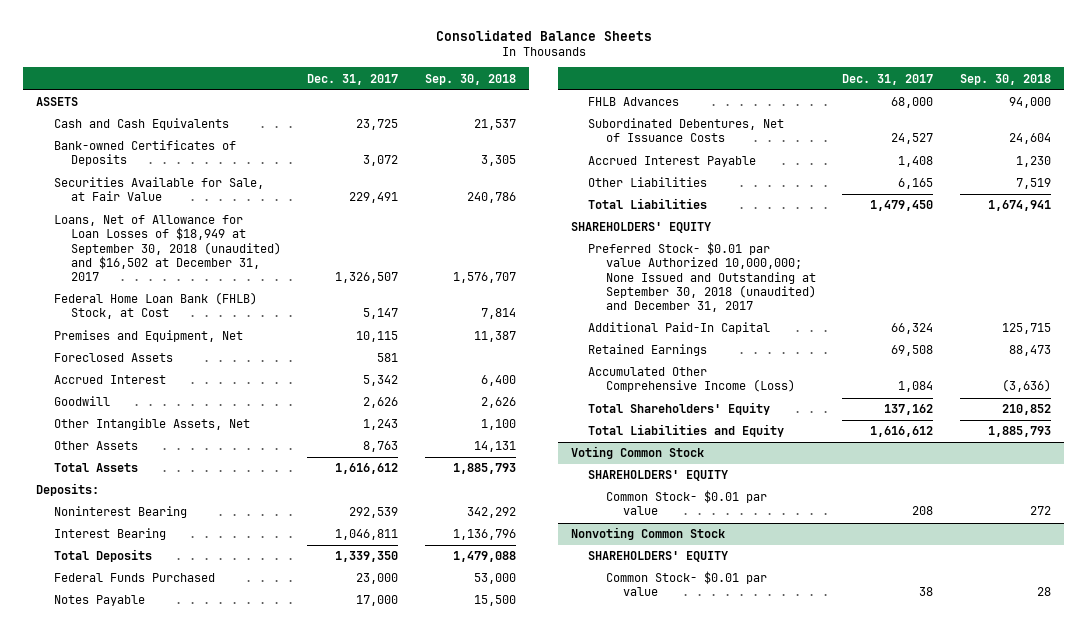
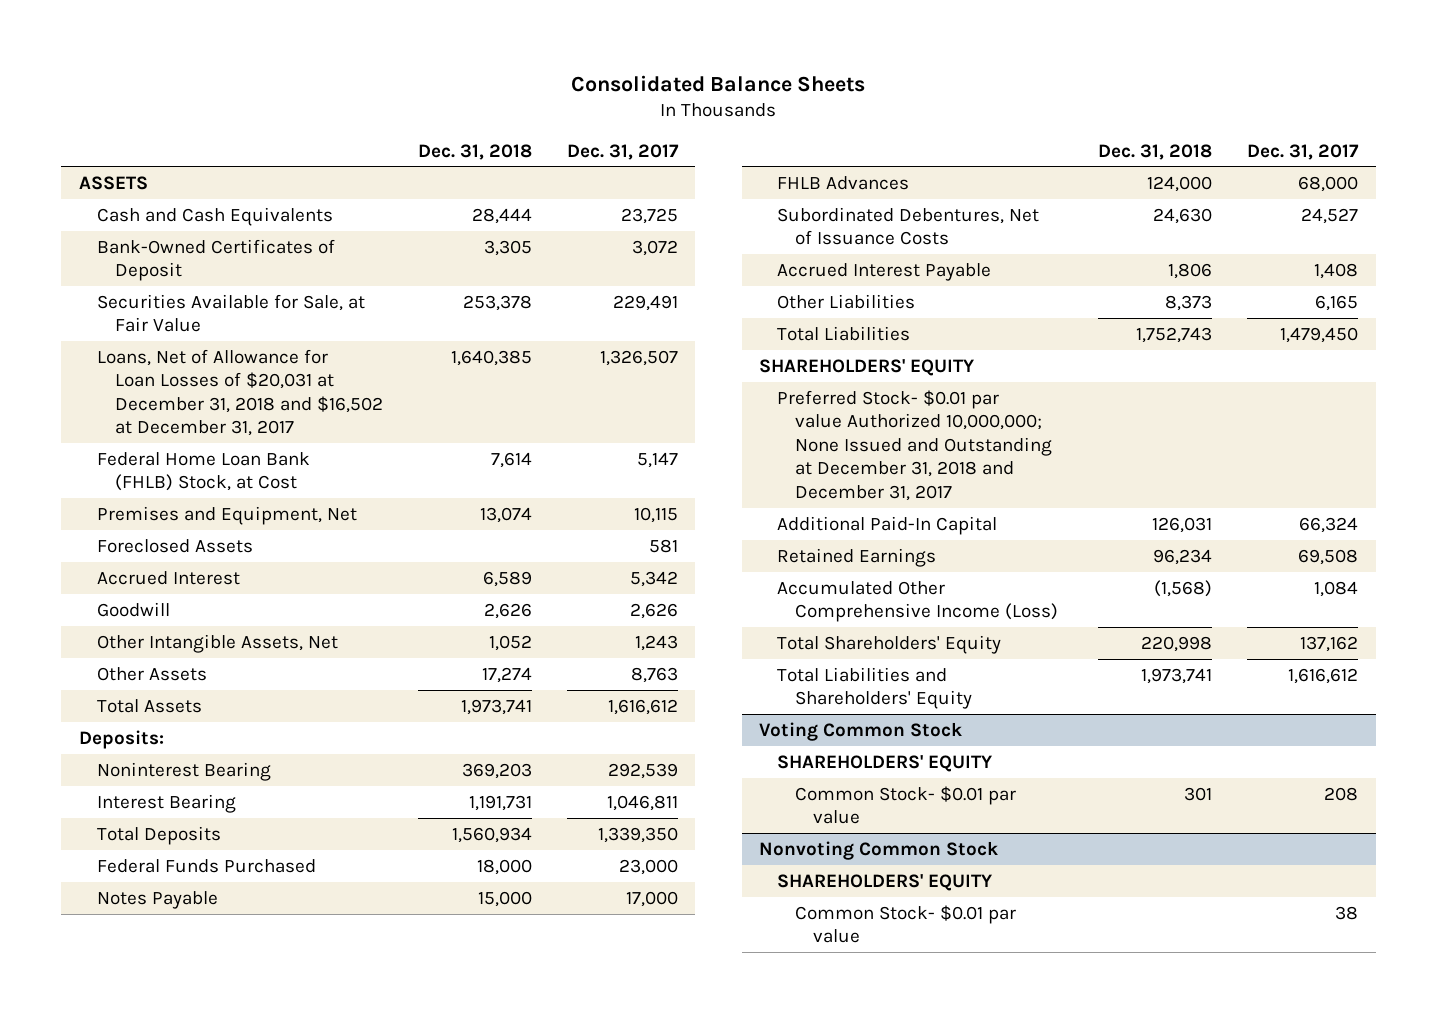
[425,73,517,85] Sep. 30, 2018 -> none
none -> [417,143,532,160] Dec. 31, 2018
[53,140,236,167] Bank-owned Certificates of Deposits -> [96,238,335,282] Bank-Owned Certificates of Deposit
[53,215,281,282] Loans, Net of Allowance for Loan Losses of $18,949 at September 30, 2018 (unaudited) and $16,502 at December 31, 2017 -> [96,348,383,437] Loans, Net of Allowance for Loan Losses of $20,031 at December 31, 2018 and $16,502 at December 31, 2017
[588,242,816,313] Preferred Stock- $0.01 par value Authorized 10,000,000; None Issued and Outstanding at September 30, 2018 (unaudited) and December 31, 2017 -> [777,389,1053,501] Preferred Stock- $0.01 par value Authorized 10,000,000; None Issued and Outstanding at December 31, 2018 and December 31, 2017
[588,424,785,438] Total Liabilities and Equity -> [777,666,973,710] Total Liabilities and Shareholders' Equity

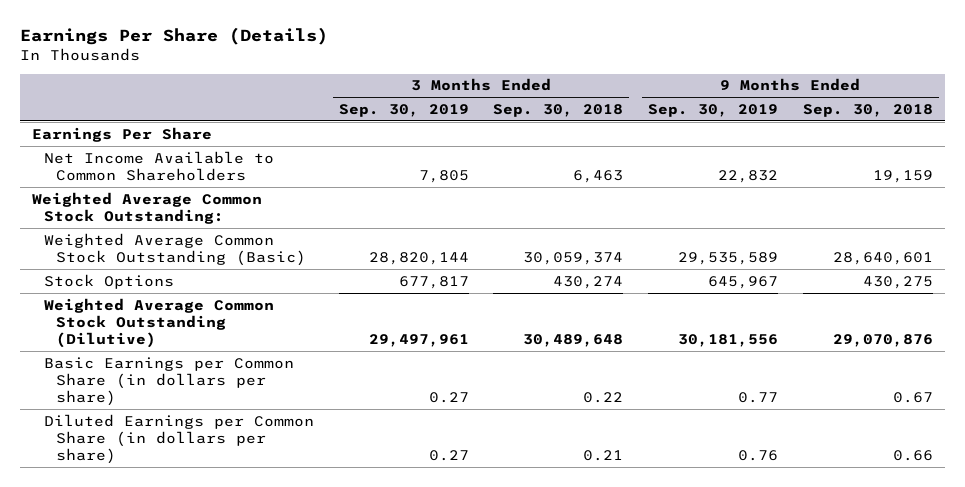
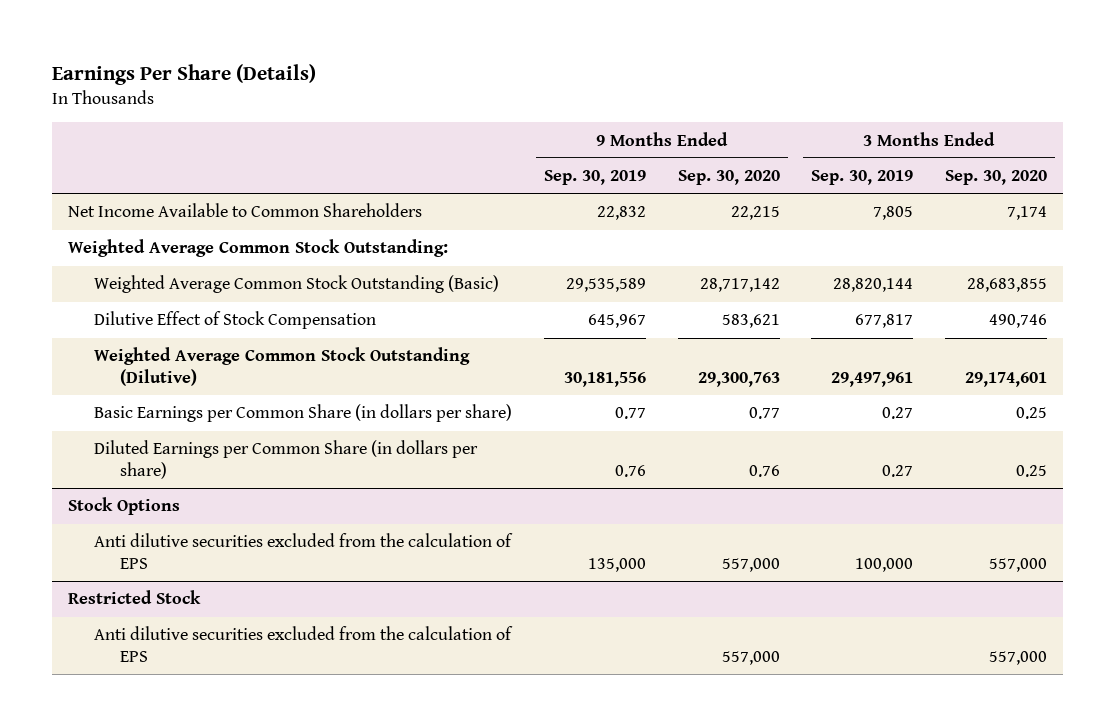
[493,103,624,117] Sep. 30, 2018 -> none
[802,103,933,117] Sep. 30, 2018 -> none
none -> [677,170,780,186] Sep. 30, 2020
none -> [944,170,1047,186] Sep. 30, 2020
[32,126,213,142] Earnings Per Share -> none
[44,273,175,289] Stock Options -> [94,311,377,330] Dilutive Effect of Stock Compensation
none -> [67,497,180,516] Stock Options
none -> [94,533,514,570] Anti dilutive securities excluded from the calculation of EPS
none -> [67,590,201,605] Restricted Stock
none -> [94,626,514,663] Anti dilutive securities excluded from the calculation of EPS

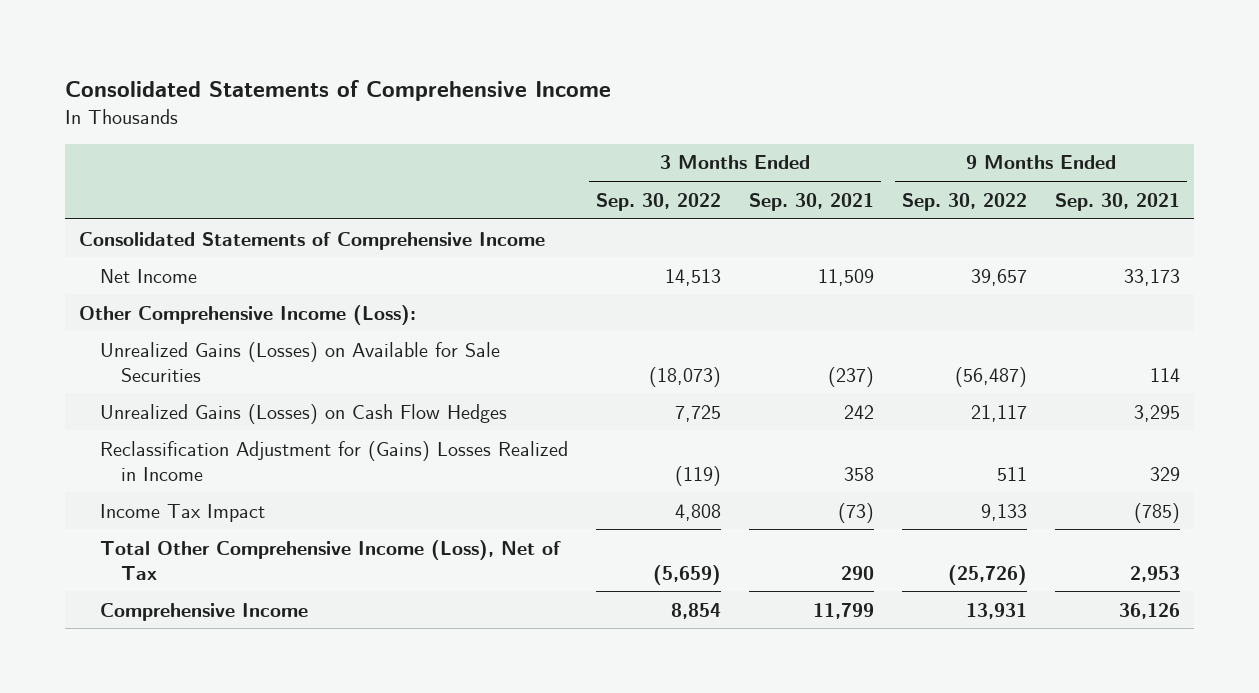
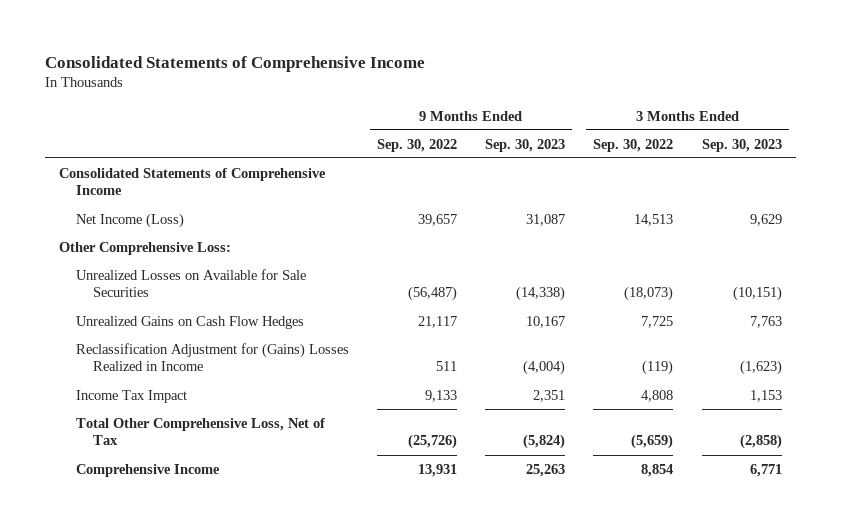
[748,192,874,211] Sep. 30, 2021 -> none
[1054,192,1180,211] Sep. 30, 2021 -> none
none -> [485,138,566,152] Sep. 30, 2023
none -> [701,138,782,152] Sep. 30, 2023
[100,268,198,283] Net Income -> [76,212,185,228] Net Income (Loss)
[79,304,417,325] Other Comprehensive Income (Loss): -> [59,241,232,255] Other Comprehensive Loss:
[100,341,501,382] Unrealized Gains (Losses) on Available for Sale Securities -> [76,268,307,298] Unrealized Losses on Available for Sale Securities
[100,403,508,424] Unrealized Gains (Losses) on Cash Flow Hedges -> [76,315,305,329] Unrealized Gains on Cash Flow Hedges
[100,539,562,580] Total Other Comprehensive Income (Loss), Net of Tax -> [76,417,326,446] Total Other Comprehensive Loss, Net of Tax

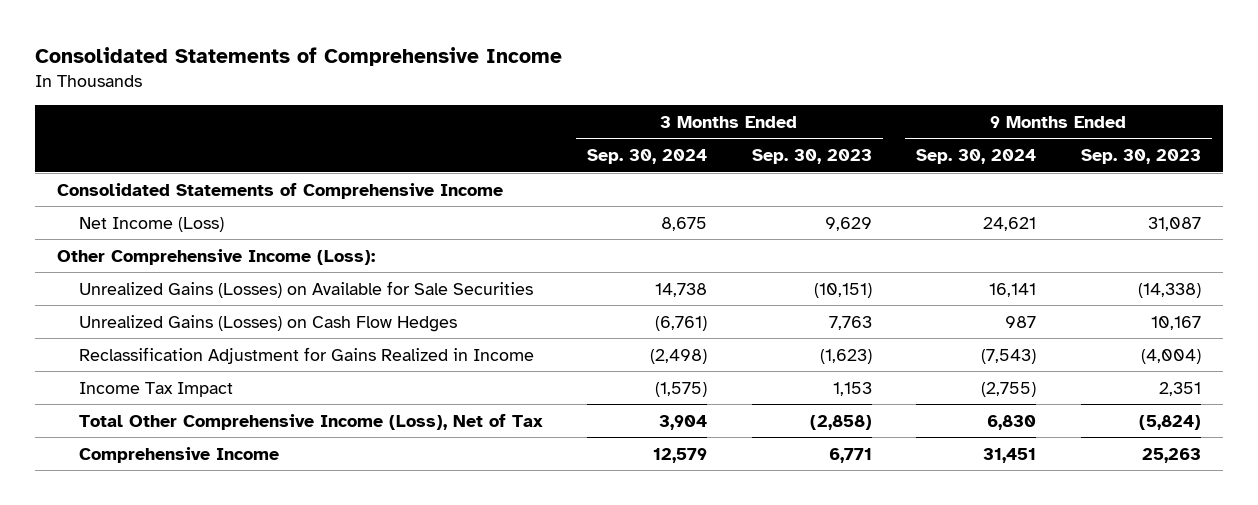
[377,138,458,152] Sep. 30, 2022 -> none
[593,138,674,152] Sep. 30, 2022 -> none
none -> [587,149,708,165] Sep. 30, 2024
none -> [916,149,1037,165] Sep. 30, 2024
[59,241,232,255] Other Comprehensive Loss: -> [57,248,376,265] Other Comprehensive Income (Loss):
[76,268,307,298] Unrealized Losses on Available for Sale Securities -> [78,280,533,298] Unrealized Gains (Losses) on Available for Sale Securities
[76,315,305,329] Unrealized Gains on Cash Flow Hedges -> [78,314,457,332] Unrealized Gains (Losses) on Cash Flow Hedges
[76,342,350,372] Reclassification Adjustment for (Gains) Losses Realized in Income -> [78,346,534,364] Reclassification Adjustment for Gains Realized in Income
[76,417,326,446] Total Other Comprehensive Loss, Net of Tax -> [78,413,543,430] Total Other Comprehensive Income (Loss), Net of Tax

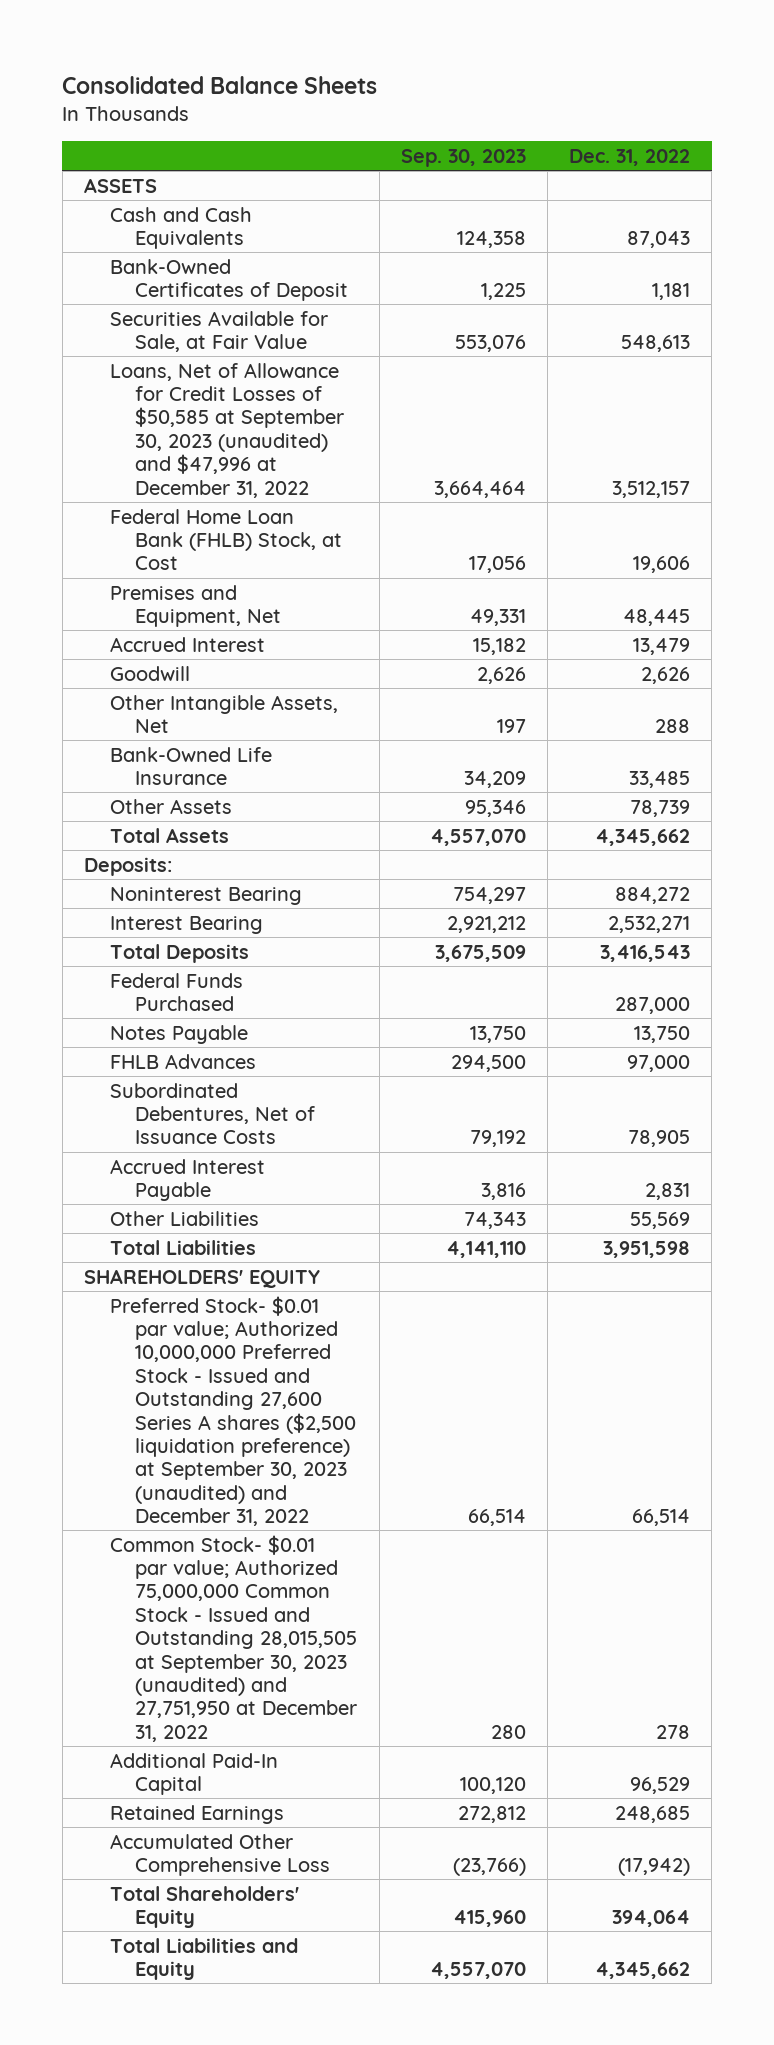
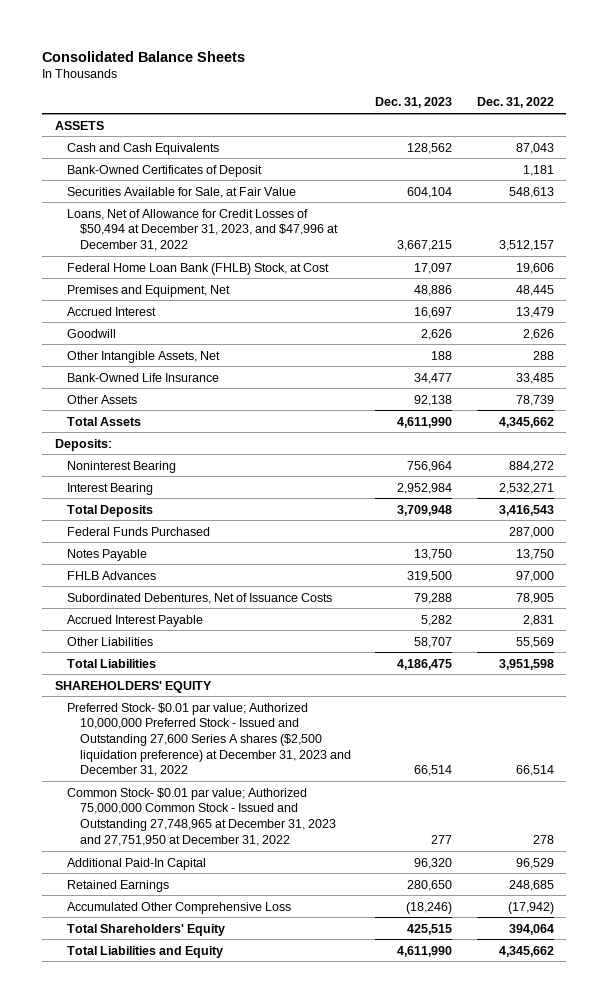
[400,148,526,167] Sep. 30, 2023 -> none
none -> [375,97,453,109] Dec. 31, 2023
[109,362,345,498] Loans, Net of Allowance for Credit Losses of $50,585 at September 30, 2023 (unaudited) and $47,996 at December 31, 2022 -> [67,208,338,251] Loans, Net of Allowance for Credit Losses of $50,494 at December 31, 2023, and $47,996 at December 31, 2022
[109,1295,357,1527] Preferred Stock- $0.01 par value; Authorized 10,000,000 Preferred Stock - Issued and Outstanding 27,600 Series A shares ($2,500 liquidation preference) at September 30, 2023 (unaudited) and December 31, 2022 -> [67,702,351,777] Preferred Stock- $0.01 par value; Authorized 10,000,000 Preferred Stock - Issued and Outstanding 27,600 Series A shares ($2,500 liquidation preference) at December 31, 2023 and December 31, 2022
[109,1534,358,1742] Common Stock- $0.01 par value; Authorized 75,000,000 Common Stock - Issued and Outstanding 28,015,505 at September 30, 2023 (unaudited) and 27,751,950 at December 31, 2022 -> [67,787,336,846] Common Stock- $0.01 par value; Authorized 75,000,000 Common Stock - Issued and Outstanding 27,748,965 at December 31, 2023 and 27,751,950 at December 31, 2022

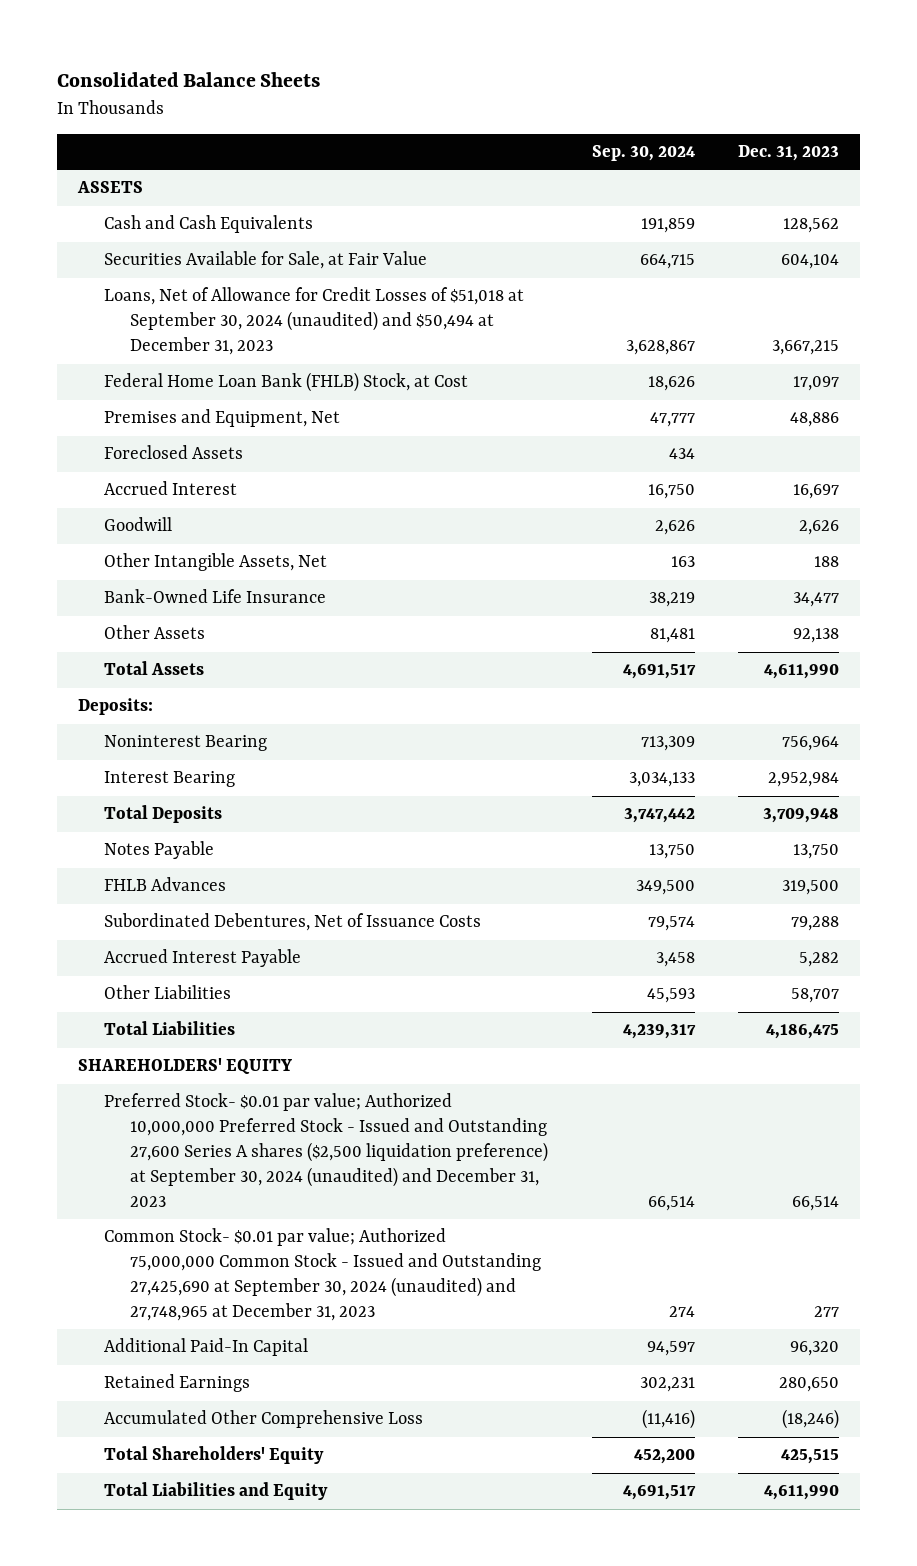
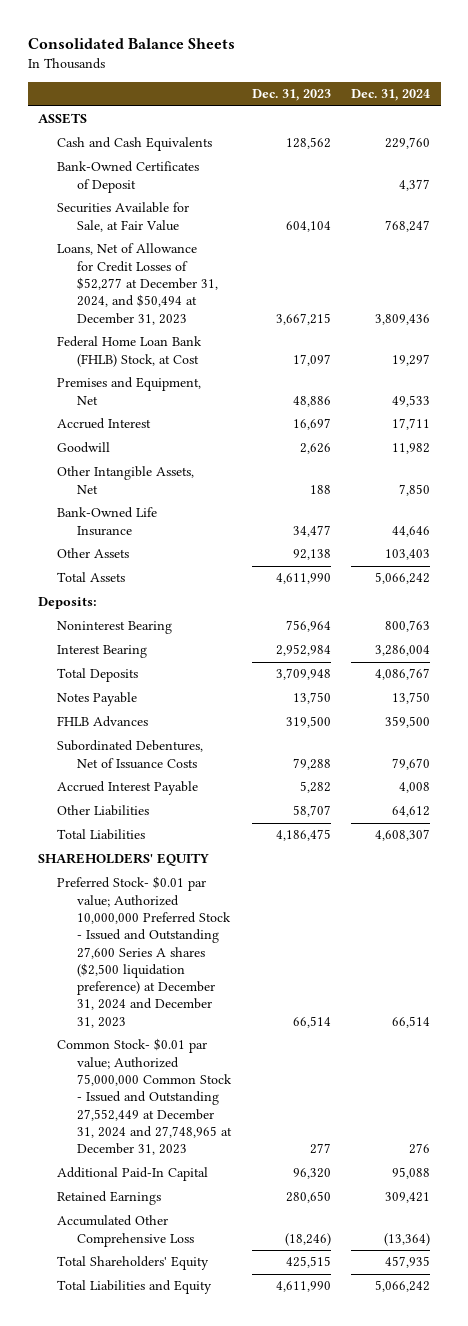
[591,144,695,161] Sep. 30, 2024 -> none
none -> [351,89,431,102] Dec. 31, 2024
none -> [57,161,200,193] Bank-Owned Certificates of Deposit
[104,287,525,356] Loans, Net of Allowance for Credit Losses of $51,018 at September 30, 2024 (unaudited) and $50,494 at December 31, 2023 -> [57,243,218,325] Loans, Net of Allowance for Credit Losses of $52,277 at December 31, 2024, and $50,494 at December 31, 2023
[104,445,244,460] Foreclosed Assets -> none
[104,1093,549,1208] Preferred Stock- $0.01 par value; Authorized 10,000,000 Preferred Stock - Issued and Outstanding 27,600 Series A shares ($2,500 liquidation preference) at September 30, 2024 (unaudited) and December 31, 2023 -> [57,876,231,1028] Preferred Stock- $0.01 par value; Authorized 10,000,000 Preferred Stock - Issued and Outstanding 27,600 Series A shares ($2,500 liquidation preference) at December 31, 2024 and December 31, 2023
[104,1228,542,1322] Common Stock- $0.01 par value; Authorized 75,000,000 Common Stock - Issued and Outstanding 27,425,690 at September 30, 2024 (unaudited) and 27,748,965 at December 31, 2023 -> [57,1038,232,1156] Common Stock- $0.01 par value; Authorized 75,000,000 Common Stock - Issued and Outstanding 27,552,449 at December 31, 2024 and 27,748,965 at December 31, 2023

